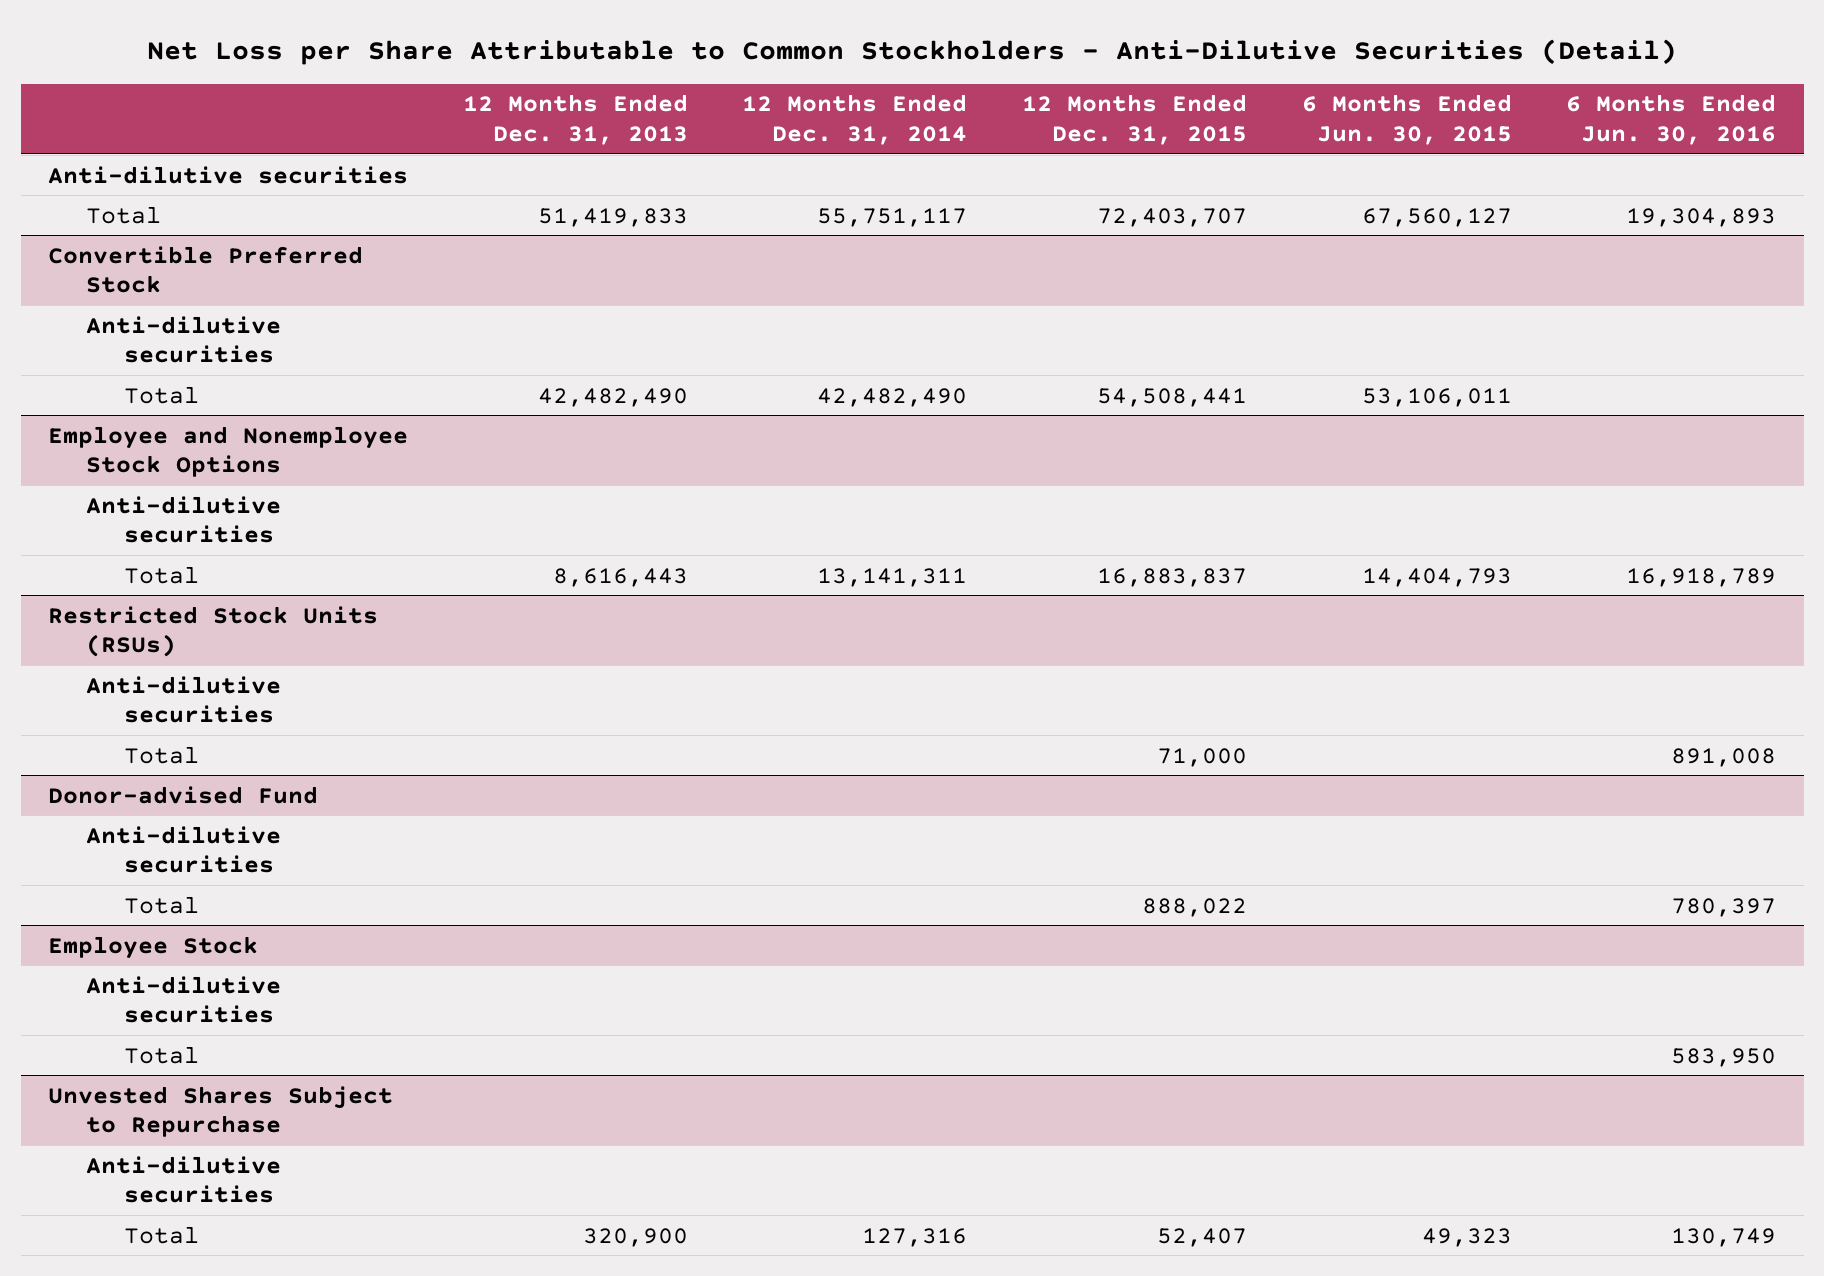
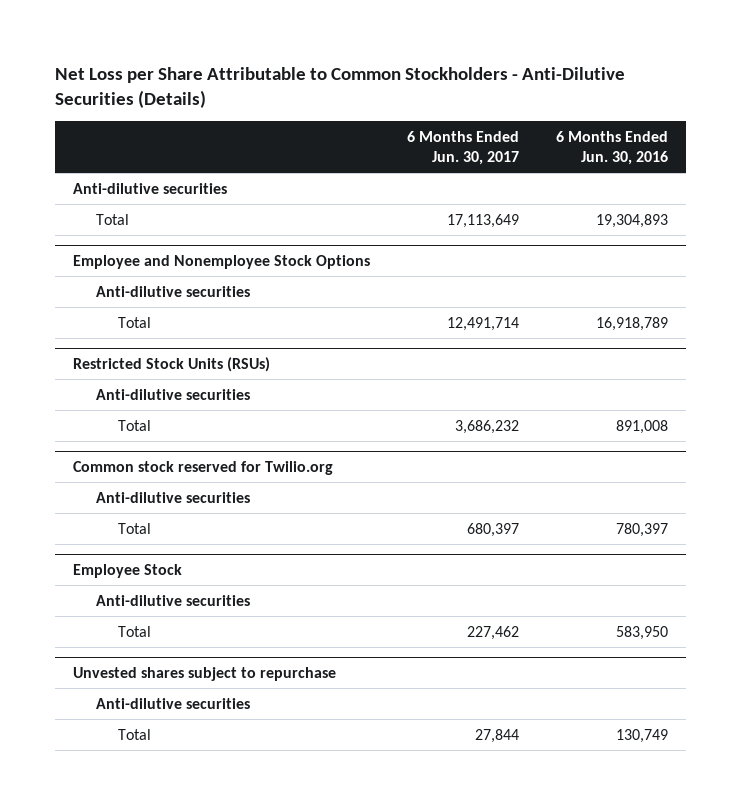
[147,39,1678,66] Net Loss per Share Attributable to Common Stockholders - Anti-Dilutive Securities (Detail) -> [55,67,626,108] Net Loss per Share Attributable to Common Stockholders - Anti-Dilutive Securities (Details)
[462,94,688,146] 12 Months Ended Dec. 31, 2013 -> none
[742,94,968,146] 12 Months Ended Dec. 31, 2014 -> none
[1021,94,1247,146] 12 Months Ended Dec. 31, 2015 -> none
[1301,94,1512,146] 6 Months Ended Jun. 30, 2015 -> none
none -> [407,130,520,166] 6 Months Ended Jun. 30, 2017
[47,245,363,294] Convertible Preferred Stock -> none
[86,315,282,364] Anti-dilutive securities -> none
[124,385,200,404] Total -> none
[47,785,318,804] Donor-advised Fund -> [73,460,334,475] Common stock reserved for Twilio.org
[47,1085,393,1138] Unvested Shares Subject to Repurchase -> [73,666,337,681] Unvested shares subject to repurchase

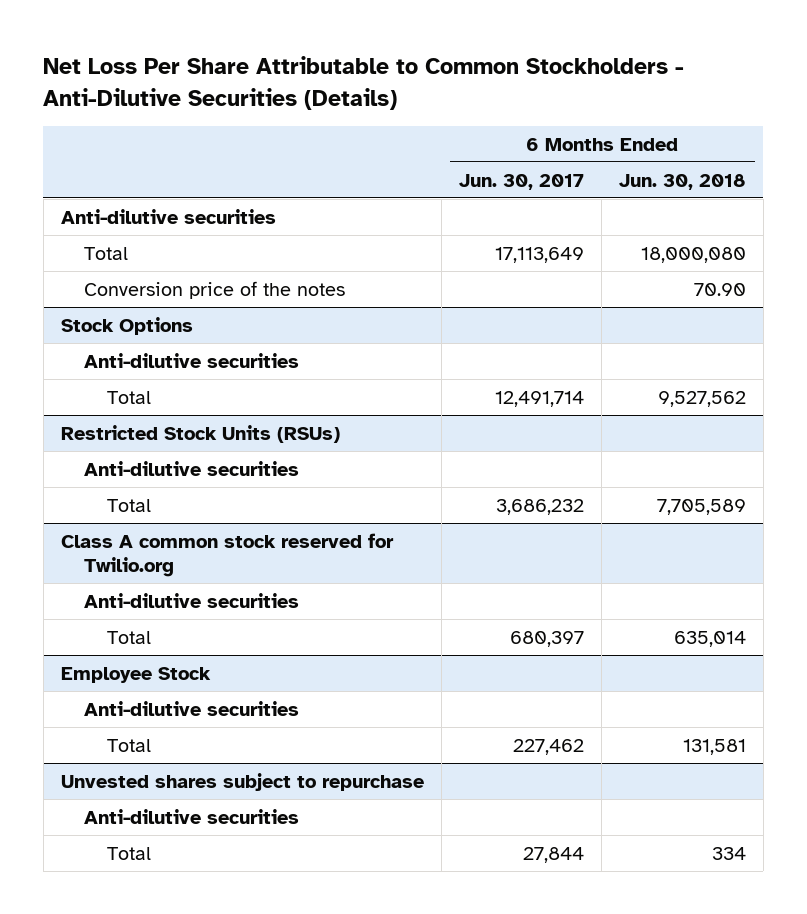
[55,67,626,108] Net Loss per Share Attributable to Common Stockholders - Anti-Dilutive Securities (Details) -> [43,56,685,110] Net Loss Per Share Attributable to Common Stockholders - Anti-Dilutive Securities (Details)
[555,130,668,166] 6 Months Ended Jun. 30, 2016 -> none
none -> [618,173,746,190] Jun. 30, 2018
[73,254,371,269] Employee and Nonemployee Stock Options -> none
none -> [83,280,345,299] Conversion price of the notes
none -> [60,316,193,335] Stock Options
[73,460,334,475] Common stock reserved for Twilio.org -> [60,532,394,577] Class A common stock reserved for Twilio.org

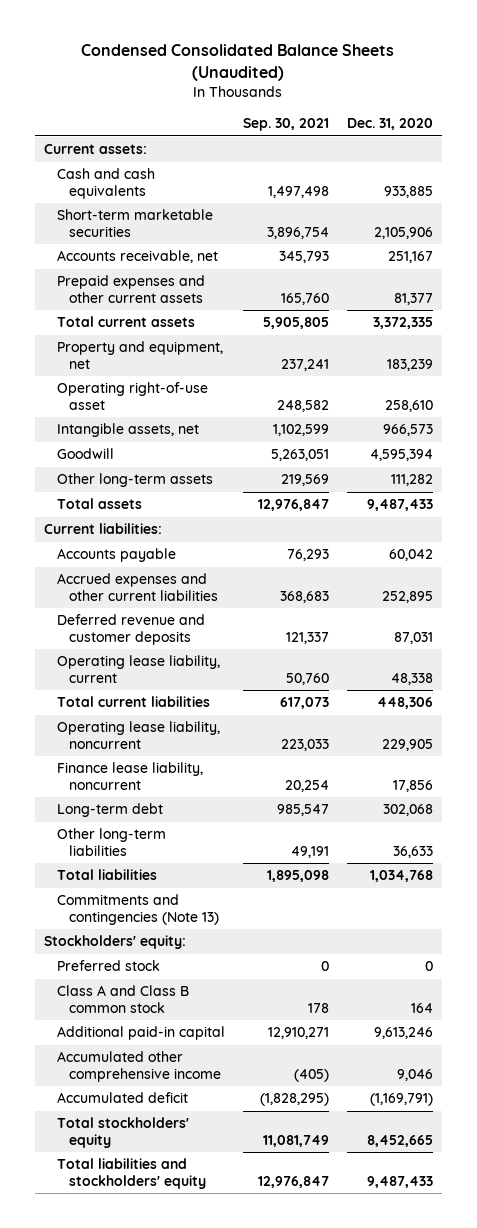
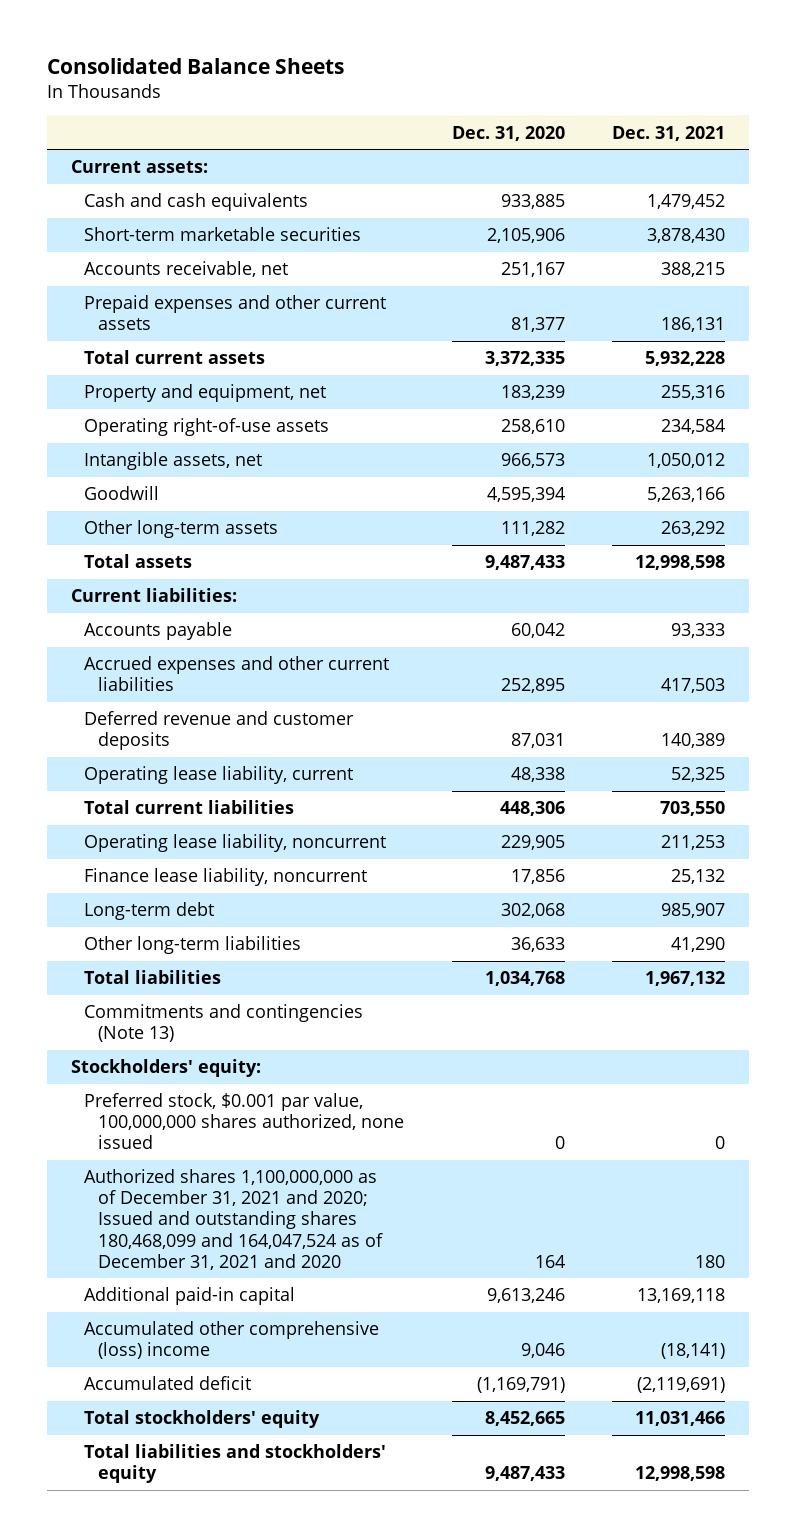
[81,44,395,81] Condensed Consolidated Balance Sheets (Unaudited) -> [46,58,344,75] Consolidated Balance Sheets
[242,117,329,131] Sep. 30, 2021 -> none
none -> [612,125,726,141] Dec. 31, 2021
[56,382,208,410] Operating right-of-use asset -> [84,418,330,437] Operating right-of-use assets
[56,960,160,972] Preferred stock -> [84,1093,405,1150] Preferred stock, $0.001 par value, 100,000,000 shares authorized, none issued
[56,985,189,1013] Class A and Class B common stock -> [84,1169,384,1270] Authorized shares 1,100,000,000 as of December 31, 2021 and 2020; Issued and outstanding shares 180,468,099 and 164,047,524 as of December 31, 2021 and 2020
[56,1051,222,1082] Accumulated other comprehensive income -> [84,1321,380,1360] Accumulated other comprehensive (loss) income

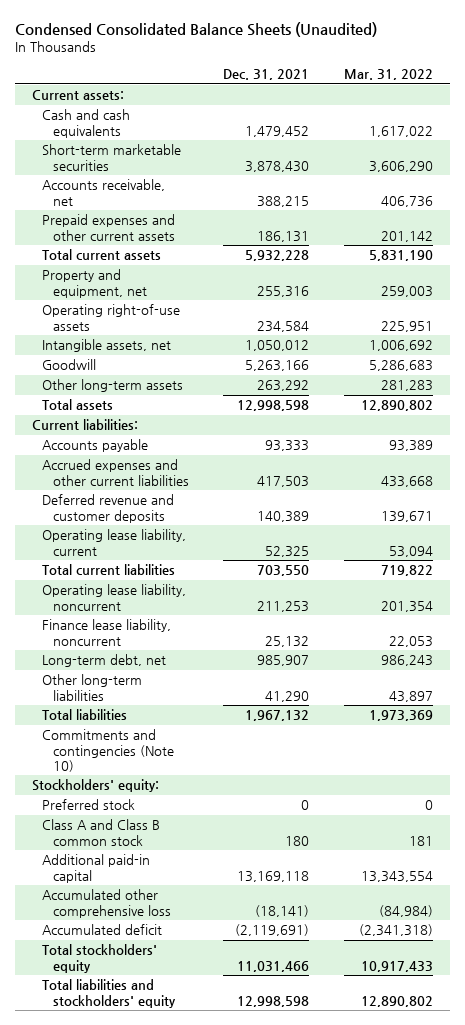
[46,58,344,75] Consolidated Balance Sheets -> [14,22,377,38] Condensed Consolidated Balance Sheets (Unaudited)
[451,125,565,141] Dec. 31, 2020 -> none
none -> [343,69,433,81] Mar. 31, 2022
[84,902,215,921] Long-term debt -> [42,654,167,668] Long-term debt, net
[84,1004,364,1043] Commitments and contingencies (Note 13) -> [42,729,174,773] Commitments and contingencies (Note 10)
[84,1093,405,1150] Preferred stock, $0.001 par value, 100,000,000 shares authorized, none issued -> [42,799,136,811] Preferred stock
[84,1169,384,1270] Authorized shares 1,100,000,000 as of December 31, 2021 and 2020; Issued and outstanding shares 180,468,099 and 164,047,524 as of December 31, 2021 and 2020 -> [42,819,161,846] Class A and Class B common stock
[84,1321,380,1360] Accumulated other comprehensive (loss) income -> [42,889,171,918] Accumulated other comprehensive loss

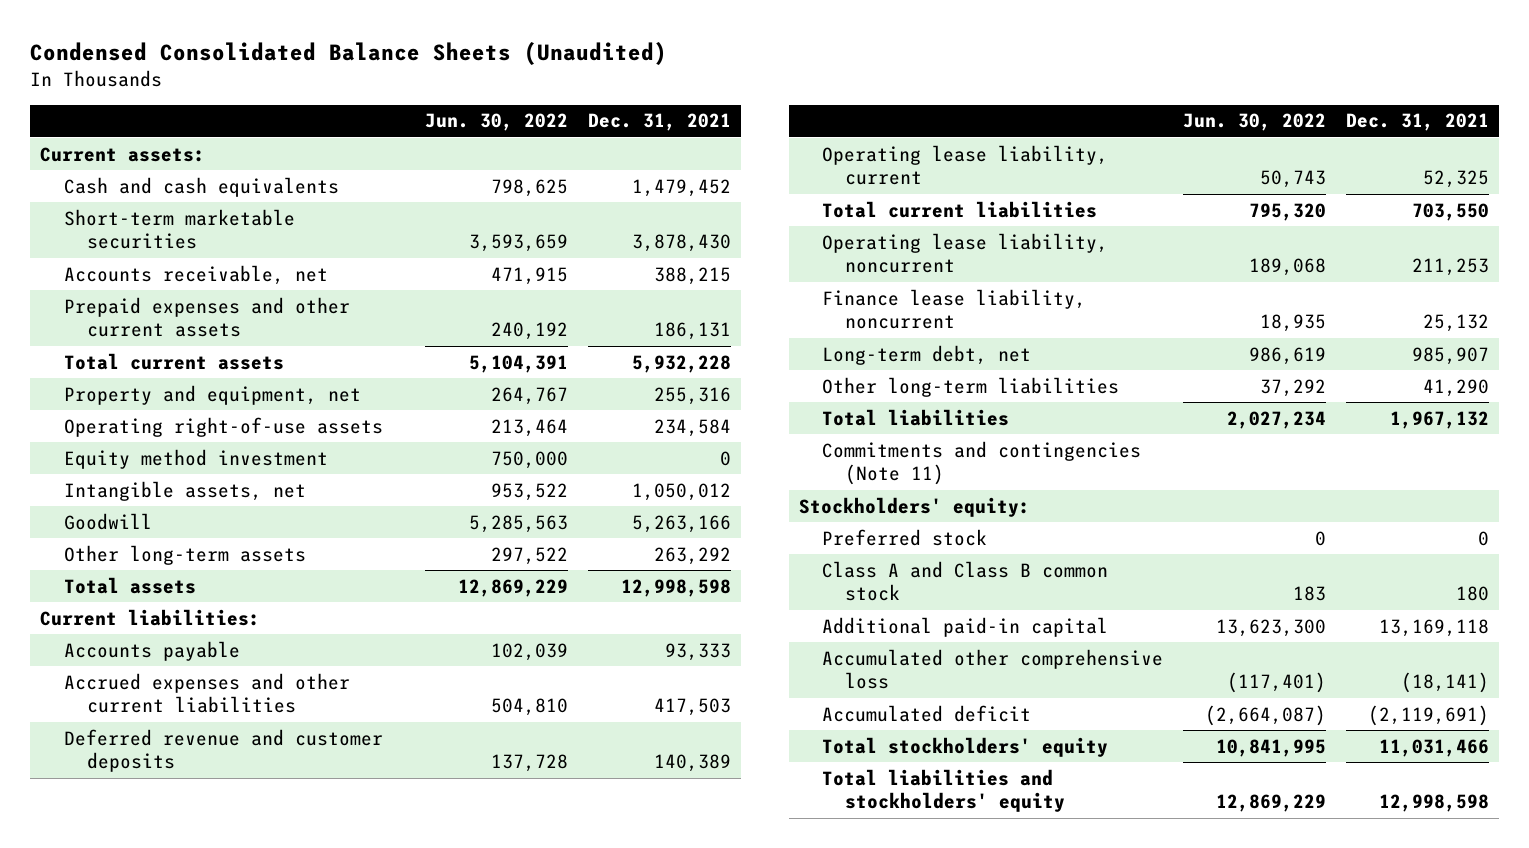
[343,69,433,81] Mar. 31, 2022 -> none
none -> [424,113,568,132] Jun. 30, 2022
none -> [63,448,328,469] Equity method investment
[42,729,174,773] Commitments and contingencies (Note 10) -> [821,440,1141,486] Commitments and contingencies (Note 11)

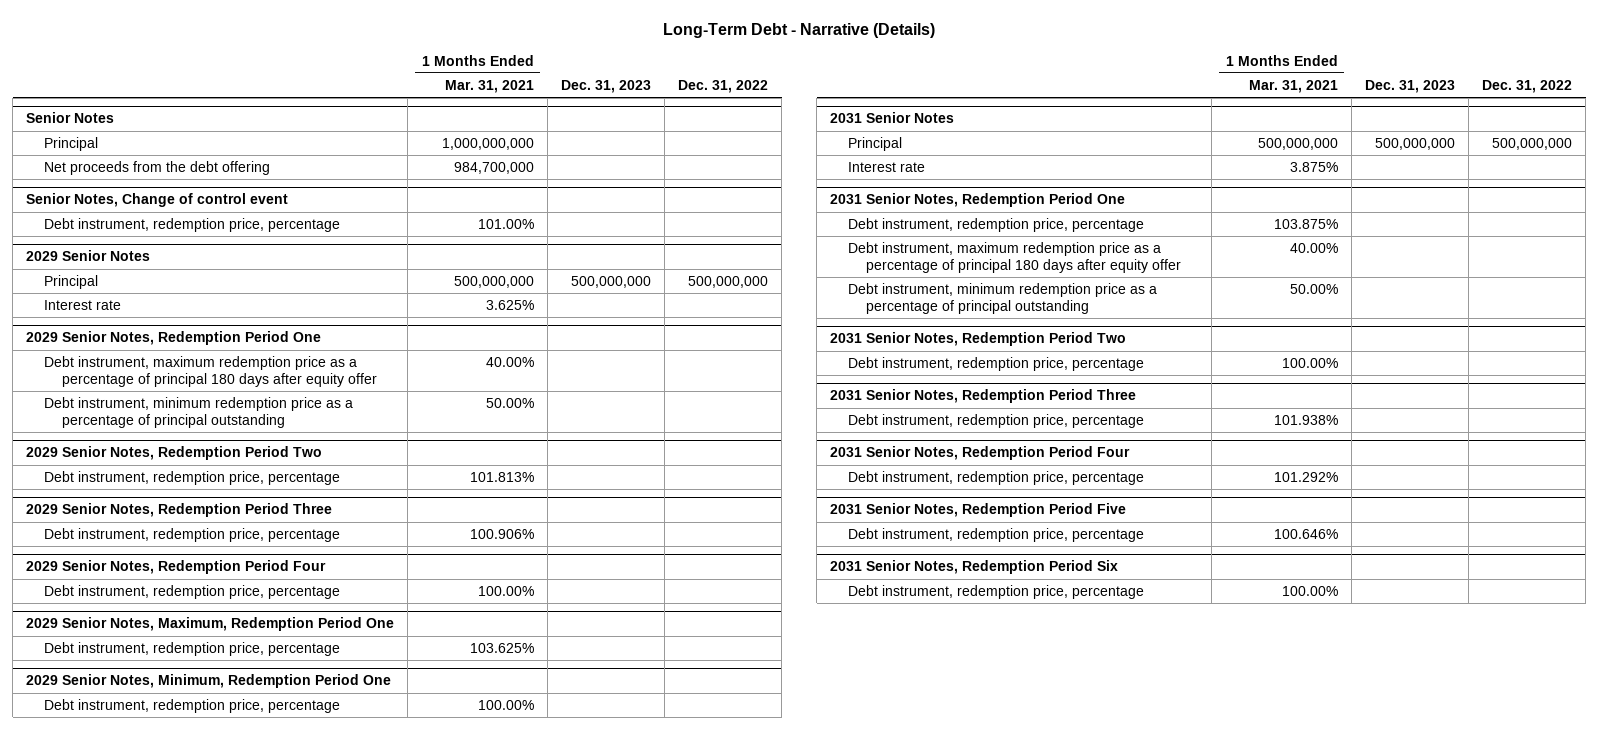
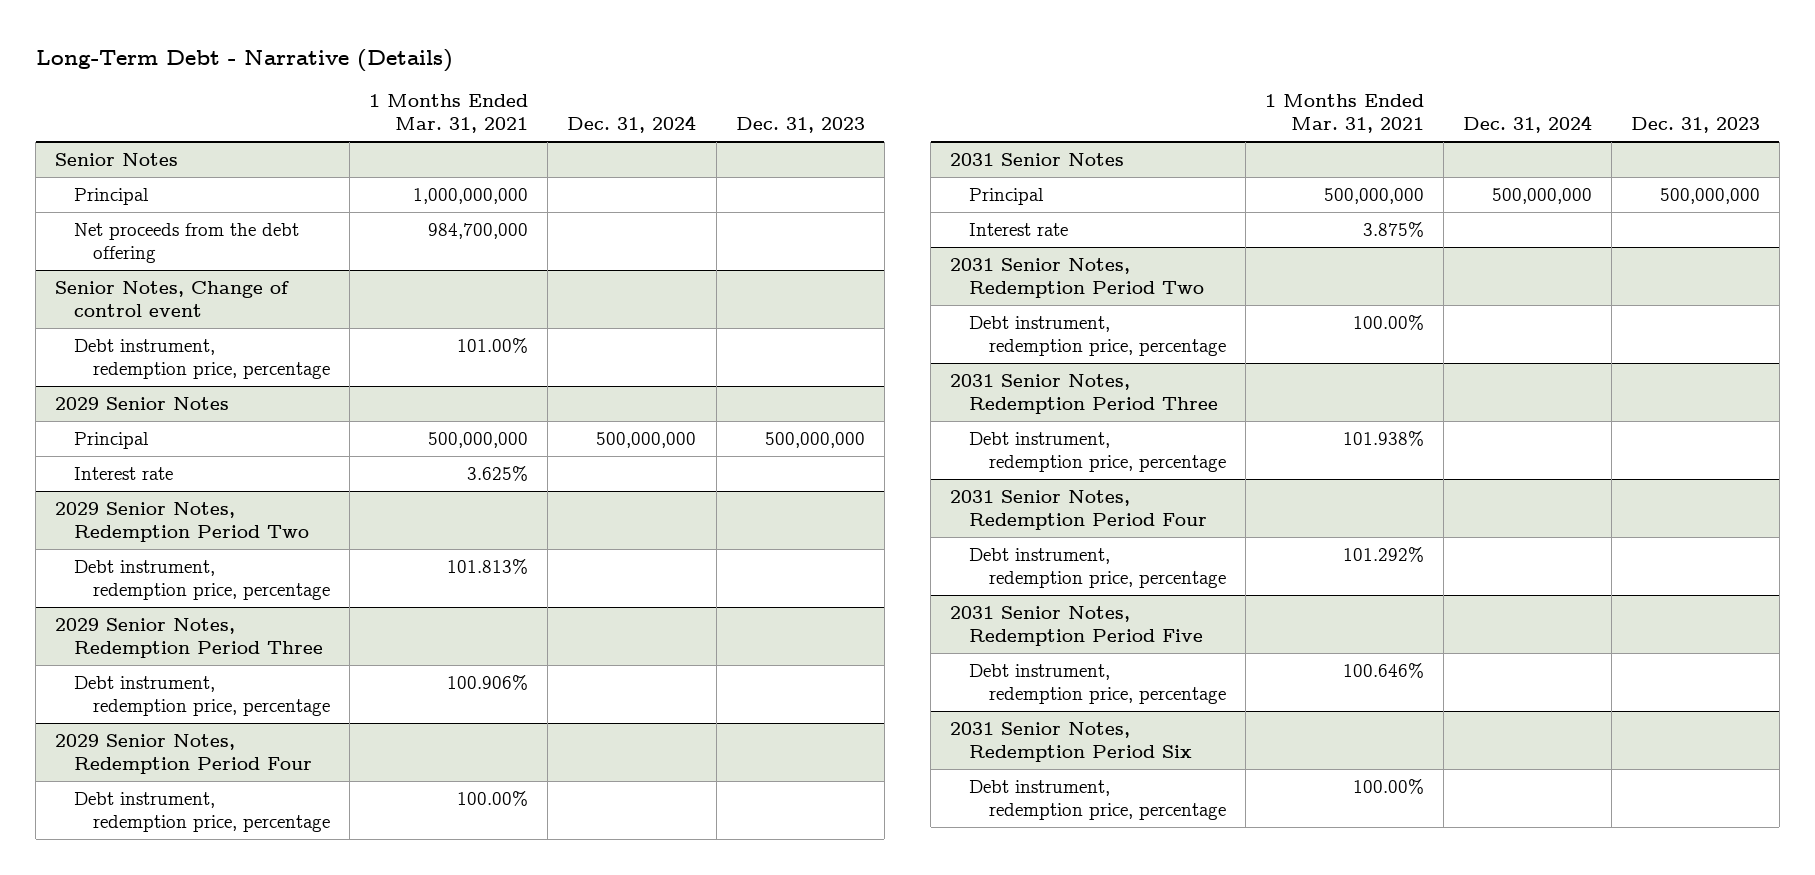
[677,79,768,93] Dec. 31, 2022 -> none
none -> [567,115,697,134] Dec. 31, 2024
[26,331,322,346] 2029 Senior Notes, Redemption Period One -> none
[44,355,378,387] Debt instrument, maximum redemption price as a percentage of principal 180 days after equity offer -> none
[44,396,354,428] Debt instrument, minimum redemption price as a percentage of principal outstanding -> none
[26,617,395,632] 2029 Senior Notes, Maximum, Redemption Period One -> none
[44,641,341,656] Debt instrument, redemption price, percentage -> none
[26,674,392,689] 2029 Senior Notes, Minimum, Redemption Period One -> none
[44,698,341,713] Debt instrument, redemption price, percentage -> none
[830,193,1126,208] 2031 Senior Notes, Redemption Period One -> none
[848,217,1145,232] Debt instrument, redemption price, percentage -> none
[848,241,1182,273] Debt instrument, maximum redemption price as a percentage of principal 180 days after equity offer -> none
[848,282,1158,314] Debt instrument, minimum redemption price as a percentage of principal outstanding -> none

